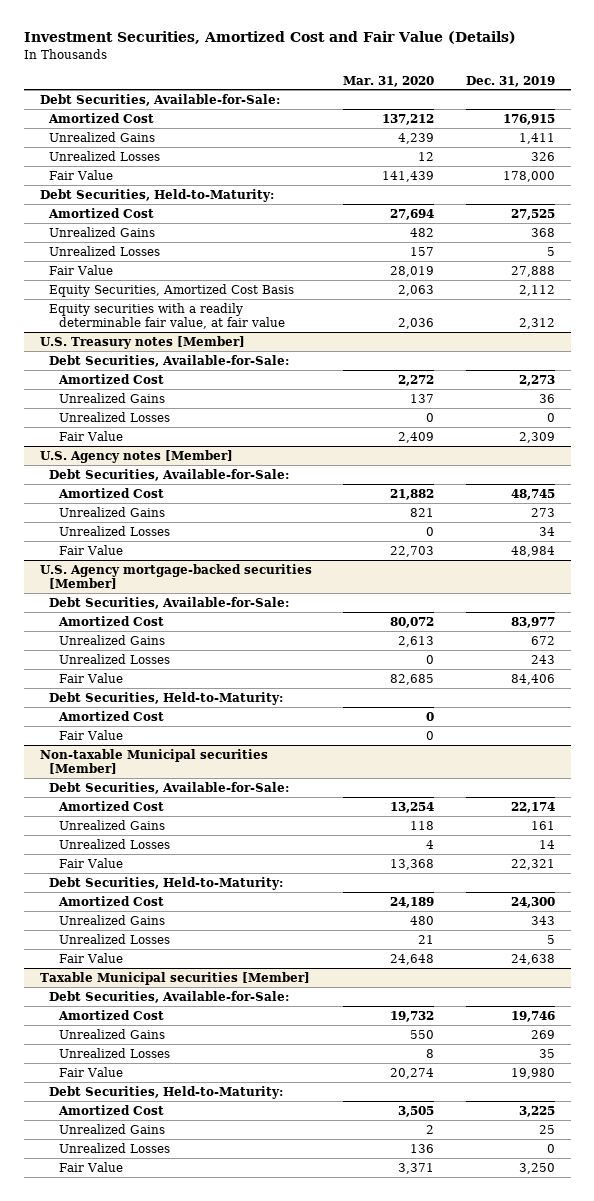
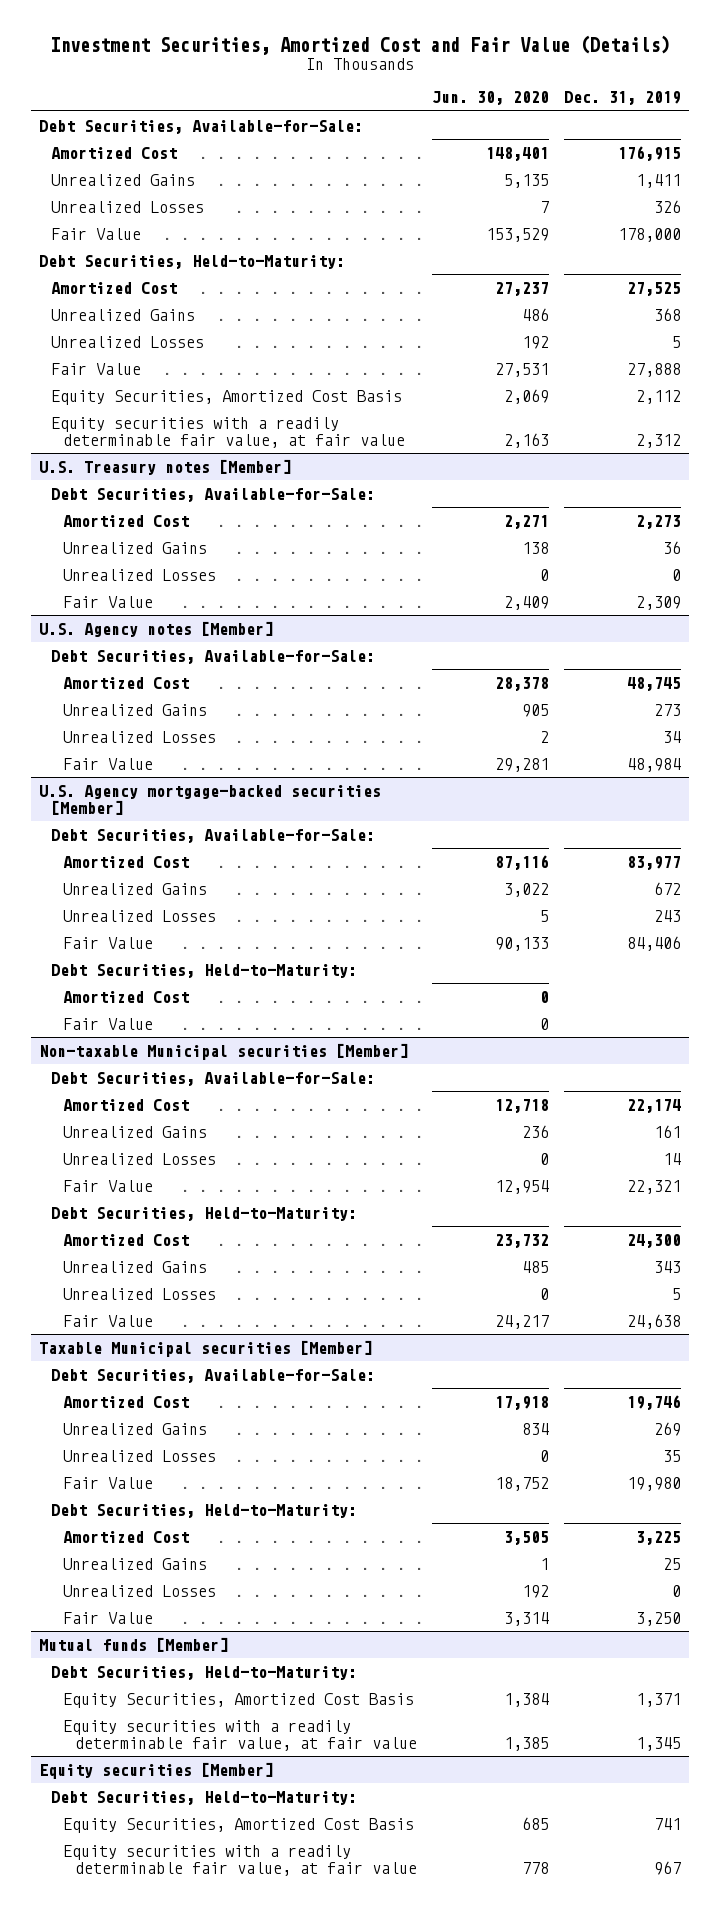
[343,75,435,87] Mar. 31, 2020 -> none
none -> [432,91,550,106] Jun. 30, 2020
none -> [38,1636,228,1652] Mutual funds [Member]
none -> [50,1665,357,1680] Debt Securities, Held-to-Maturity:
none -> [62,1692,414,1708] Equity Securities, Amortized Cost Basis
none -> [62,1719,417,1751] Equity securities with a readily determinable fair value, at fair value
none -> [38,1761,273,1779] Equity securities [Member]
none -> [50,1790,357,1805] Debt Securities, Held-to-Maturity:
none -> [62,1817,414,1833] Equity Securities, Amortized Cost Basis
none -> [62,1844,417,1876] Equity securities with a readily determinable fair value, at fair value

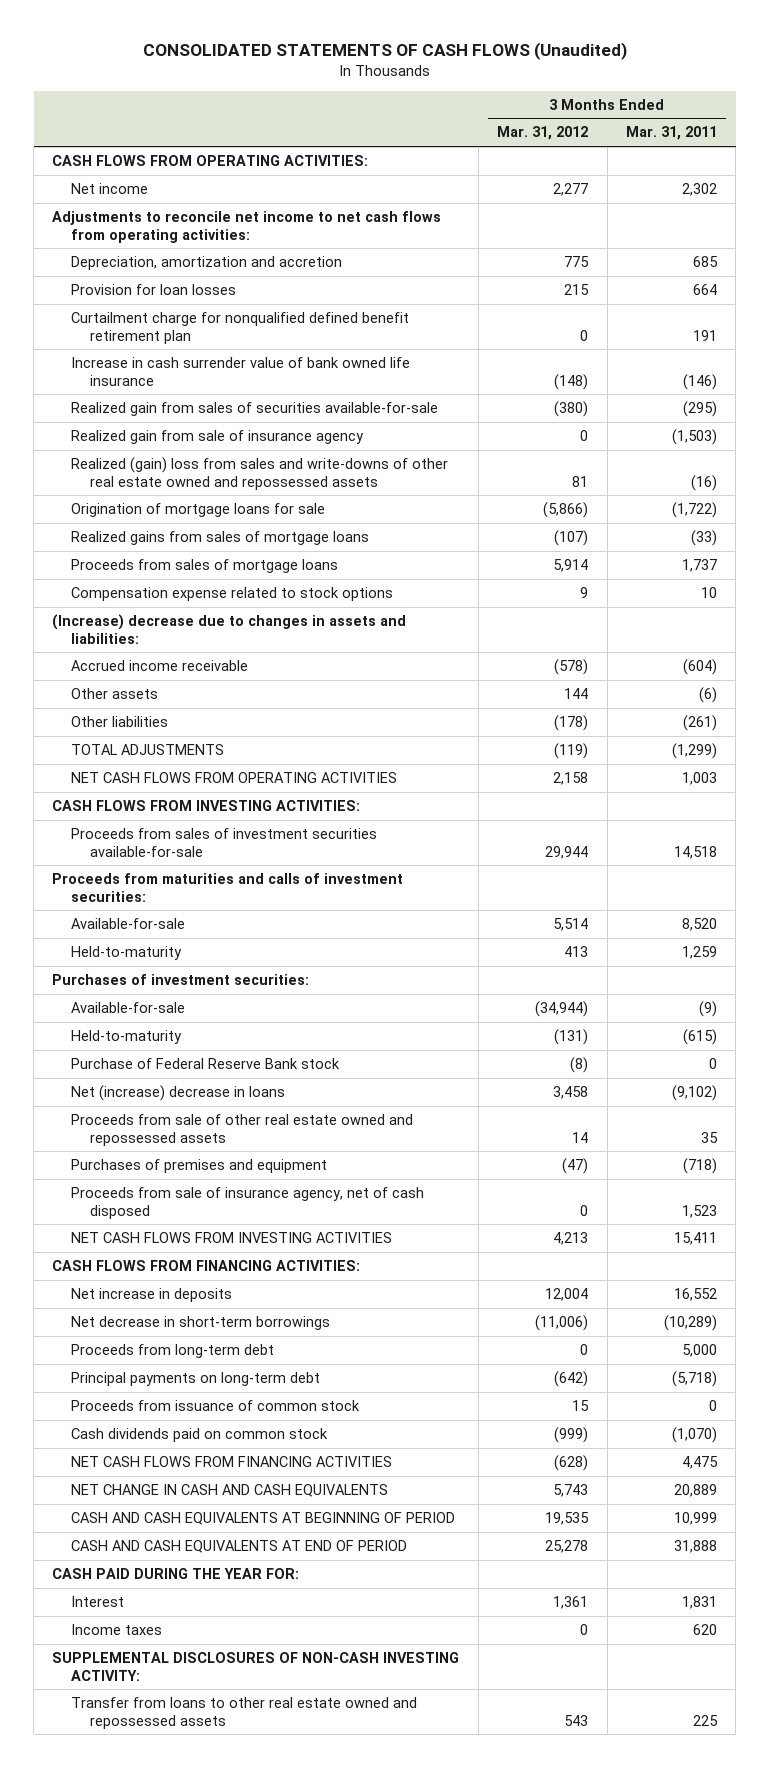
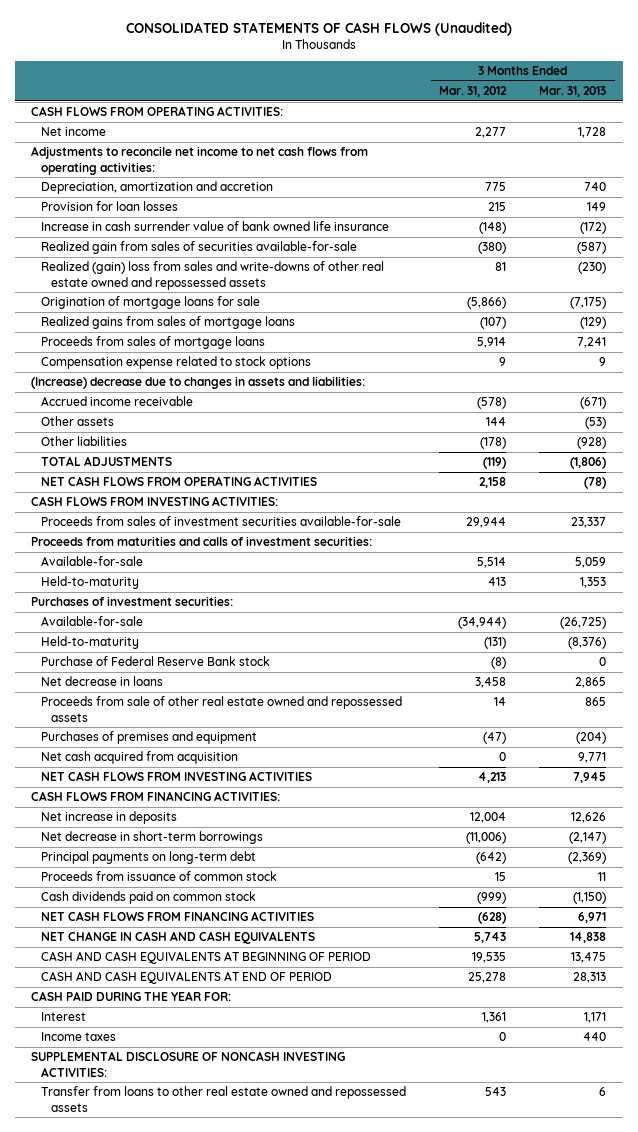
[625,126,717,141] Mar. 31, 2011 -> none
none -> [539,86,607,98] Mar. 31, 2013
[71,312,410,344] Curtailment charge for nonqualified defined benefit retirement plan -> none
[71,430,365,445] Realized gain from sale of insurance agency -> none
[71,1085,286,1102] Net (increase) decrease in loans -> [41,676,164,687] Net decrease in loans
[71,1187,425,1219] Proceeds from sale of insurance agency, net of cash disposed -> none
none -> [41,751,239,765] Net cash acquired from acquisition
[71,1344,275,1359] Proceeds from long-term debt -> none
[52,1652,460,1681] SUPPLEMENTAL DISCLOSURES OF NON-CASH INVESTING ACTIVITY: -> [31,1051,346,1077] SUPPLEMENTAL DISCLOSURE OF NONCASH INVESTING ACTIVITIES:

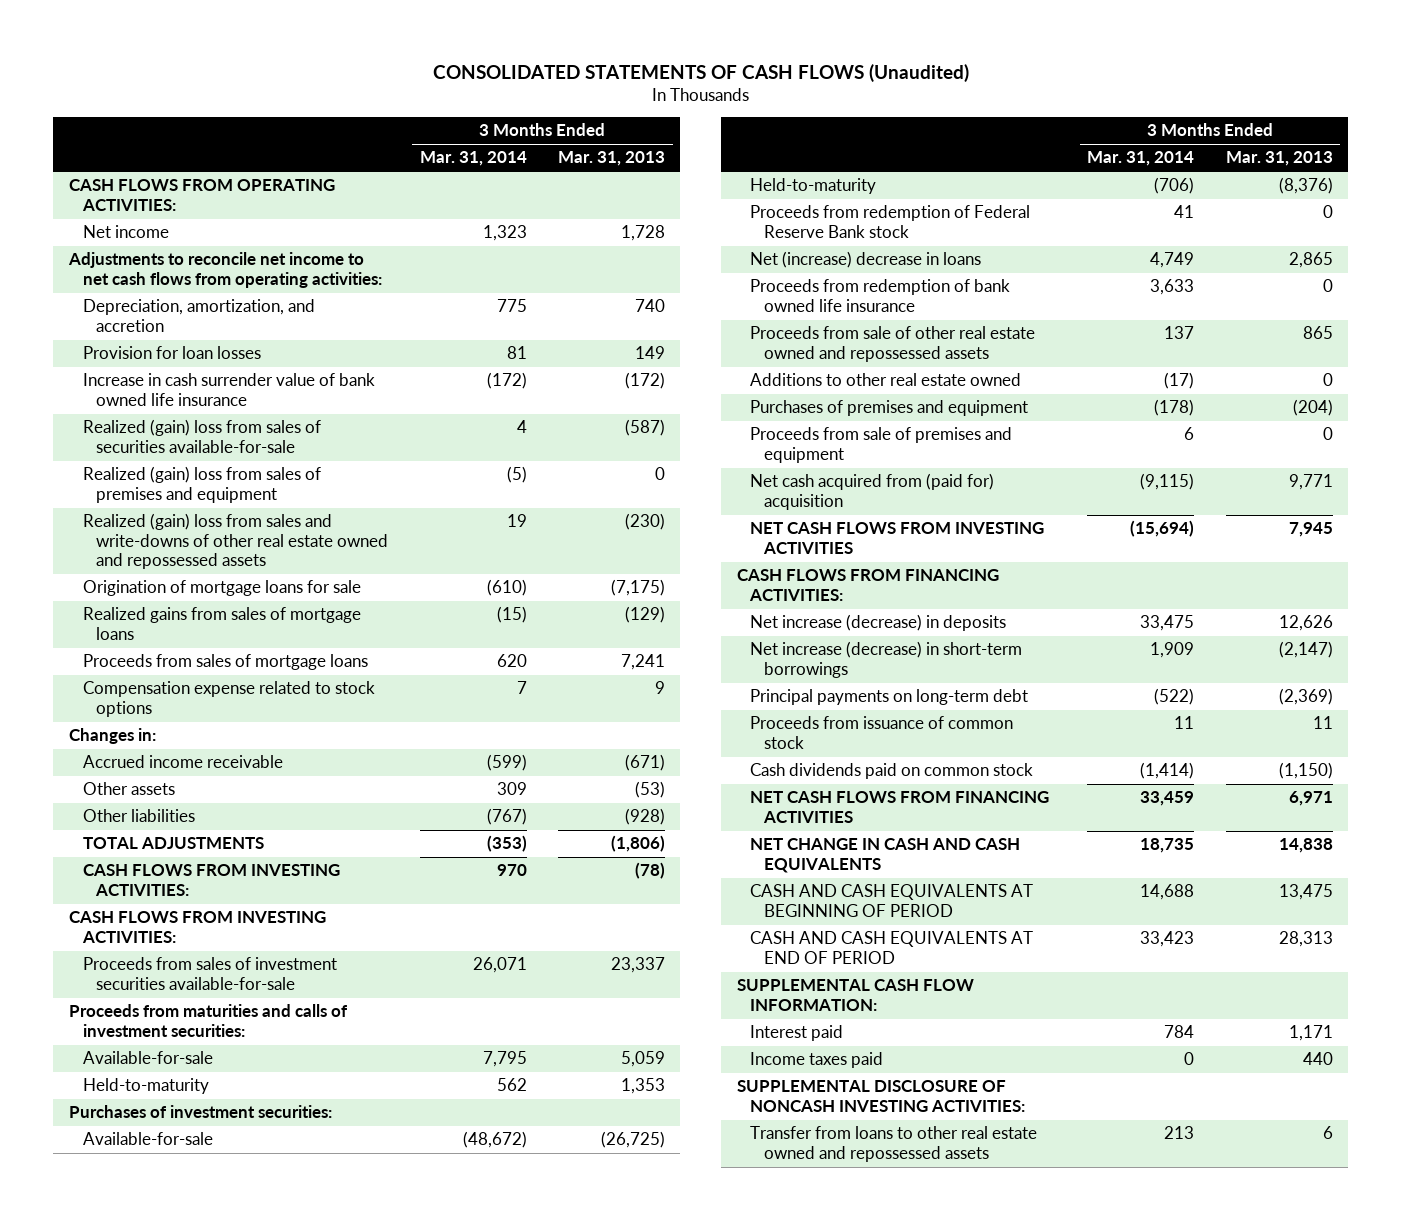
[439,86,508,98] Mar. 31, 2012 -> none
none -> [419,151,527,167] Mar. 31, 2014
[41,181,274,195] Depreciation, amortization and accretion -> [82,299,315,332] Depreciation, amortization, and accretion
[41,241,358,255] Realized gain from sales of securities available-for-sale -> [82,419,321,453] Realized (gain) loss from sales of securities available-for-sale
none -> [82,466,321,503] Realized (gain) loss from sales of premises and equipment
[31,376,366,390] (Increase) decrease due to changes in assets and liabilities: -> [68,728,156,745] Changes in:
[41,476,318,487] NET CASH FLOWS FROM OPERATING ACTIVITIES -> [82,864,340,896] CASH FLOWS FROM INVESTING ACTIVITIES:
[41,656,271,667] Purchase of Federal Reserve Bank stock -> [750,205,1031,238] Proceeds from redemption of Federal Reserve Bank stock
[41,676,164,687] Net decrease in loans -> [750,251,982,269] Net (increase) decrease in loans
none -> [750,279,1011,312] Proceeds from redemption of bank owned life insurance
none -> [750,373,1022,387] Additions to other real estate owned
none -> [750,427,1013,463] Proceeds from sale of premises and equipment
[41,751,239,765] Net cash acquired from acquisition -> [750,473,995,510] Net cash acquired from (paid for) acquisition
[41,811,178,825] Net increase in deposits -> [750,614,1007,632] Net increase (decrease) in deposits
[41,831,264,845] Net decrease in short-term borrowings -> [750,641,1023,678] Net increase (decrease) in short-term borrowings
[31,991,232,1002] CASH PAID DURING THE YEAR FOR: -> none
none -> [736,979,974,1011] SUPPLEMENTAL CASH FLOW INFORMATION:
[41,1012,87,1022] Interest -> [750,1025,844,1042] Interest paid
[41,1032,117,1042] Income taxes -> [750,1052,884,1069] Income taxes paid

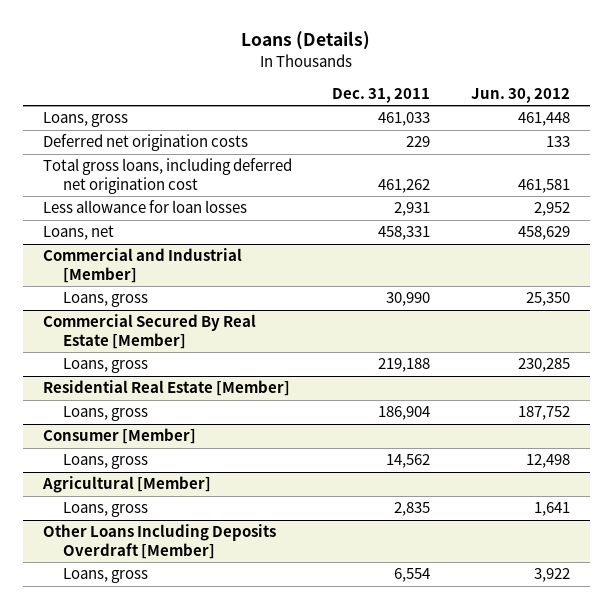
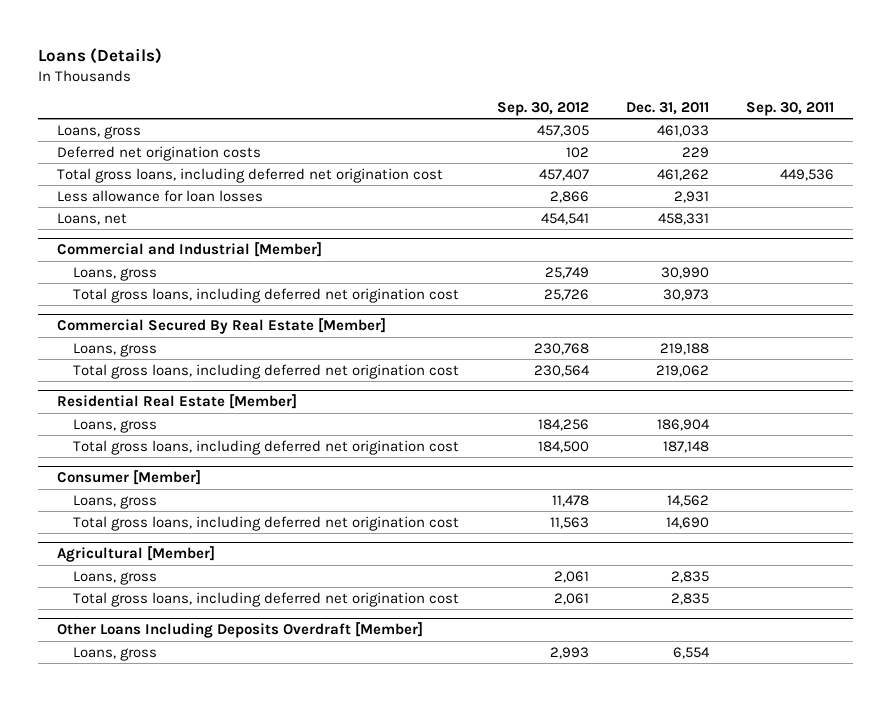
[470,88,570,104] Jun. 30, 2012 -> none
none -> [496,101,589,116] Sep. 30, 2012
none -> [746,101,835,116] Sep. 30, 2011
none -> [73,287,460,303] Total gross loans, including deferred net origination cost
none -> [73,363,460,379] Total gross loans, including deferred net origination cost
none -> [73,439,460,455] Total gross loans, including deferred net origination cost
none -> [73,515,460,531] Total gross loans, including deferred net origination cost
none -> [73,591,460,607] Total gross loans, including deferred net origination cost

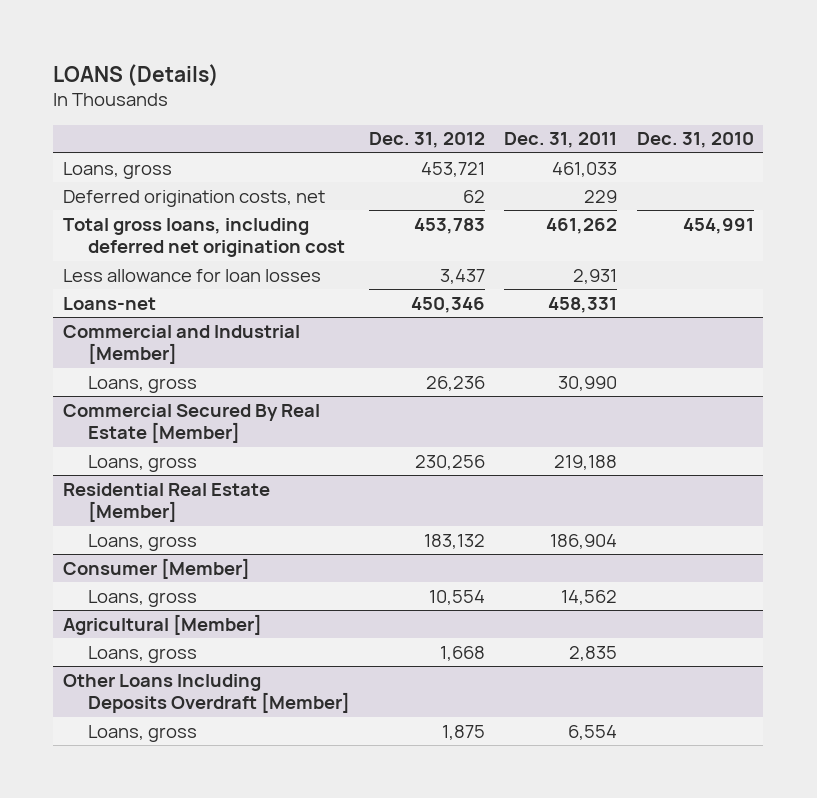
[37,48,162,65] Loans (Details) -> [53,63,220,86] LOANS (Details)
[496,101,589,116] Sep. 30, 2012 -> none
[746,101,835,116] Sep. 30, 2011 -> none
none -> [369,132,486,149] Dec. 31, 2012
none -> [636,132,754,149] Dec. 31, 2010
[56,145,261,161] Deferred net origination costs -> [62,189,325,207] Deferred origination costs, net
[56,212,127,225] Loans, net -> [62,296,156,310] Loans-net
[73,287,460,303] Total gross loans, including deferred net origination cost -> none
[73,363,460,379] Total gross loans, including deferred net origination cost -> none
[73,439,460,455] Total gross loans, including deferred net origination cost -> none
[73,515,460,531] Total gross loans, including deferred net origination cost -> none
[73,591,460,607] Total gross loans, including deferred net origination cost -> none

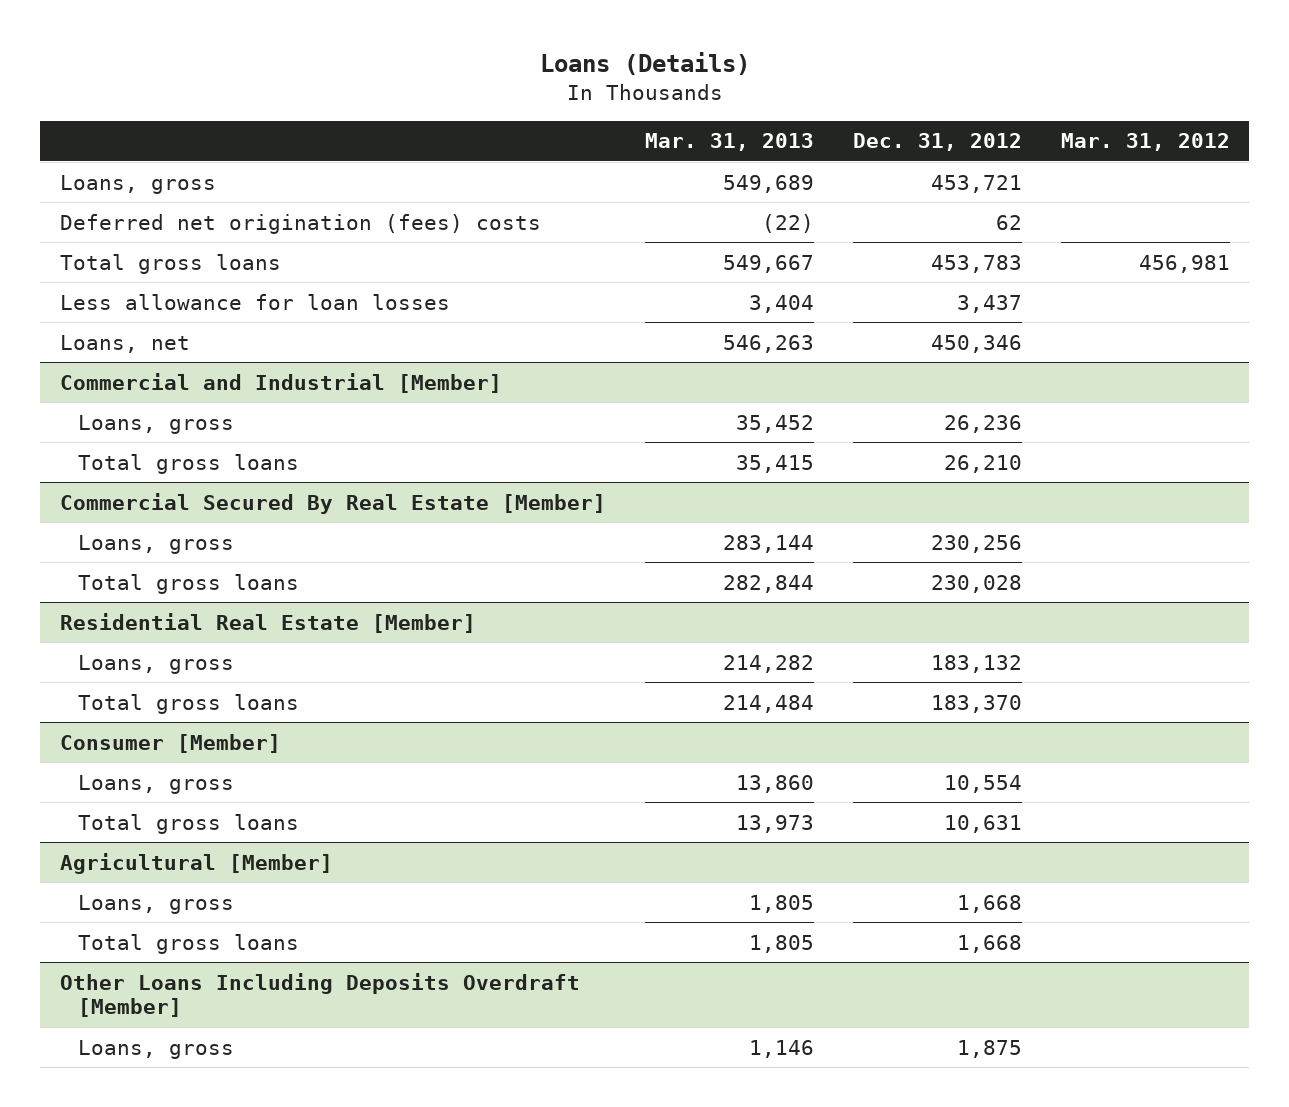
[53,63,220,86] LOANS (Details) -> [539,52,750,76] Loans (Details)
[504,132,618,149] Dec. 31, 2011 -> none
[636,132,754,149] Dec. 31, 2010 -> none
none -> [644,133,814,152] Mar. 31, 2013
none -> [1060,133,1230,152] Mar. 31, 2012
[62,189,325,207] Deferred origination costs, net -> [59,213,541,234] Deferred net origination (fees) costs
[62,217,345,258] Total gross loans, including deferred net origination cost -> [59,253,281,274] Total gross loans
[62,296,156,310] Loans-net -> [59,334,190,353] Loans, net
none -> [78,453,300,474] Total gross loans
none -> [78,573,300,594] Total gross loans
none -> [78,693,300,714] Total gross loans
none -> [78,813,300,834] Total gross loans
none -> [78,933,300,954] Total gross loans

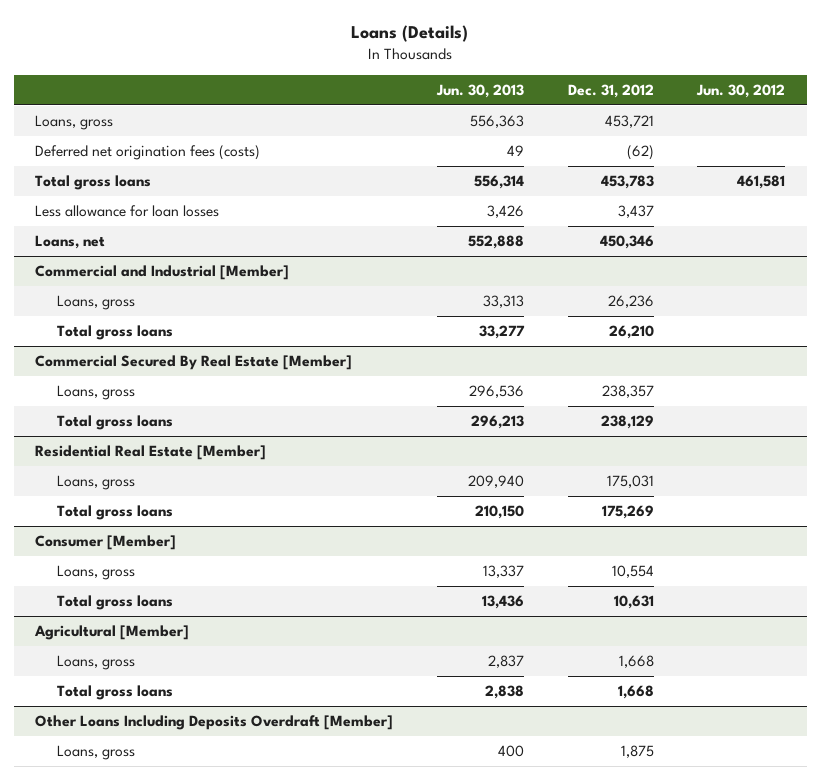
[644,133,814,152] Mar. 31, 2013 -> none
[1060,133,1230,152] Mar. 31, 2012 -> none
none -> [436,84,525,99] Jun. 30, 2013
none -> [696,84,786,99] Jun. 30, 2012
[59,213,541,234] Deferred net origination (fees) costs -> [35,145,261,161] Deferred net origination fees (costs)
[995,214,1022,230] 62 -> [626,145,654,161] (62)
[930,534,1022,553] 230,256 -> [601,385,654,399] 238,357
[930,574,1022,593] 230,028 -> [600,415,654,430] 238,129
[930,654,1022,673] 183,132 -> [606,475,654,489] 175,031
[930,694,1022,713] 183,370 -> [601,505,654,520] 175,269

